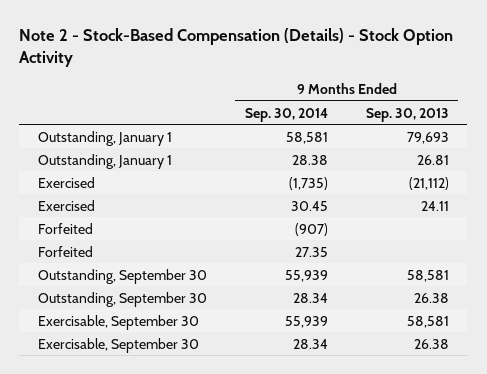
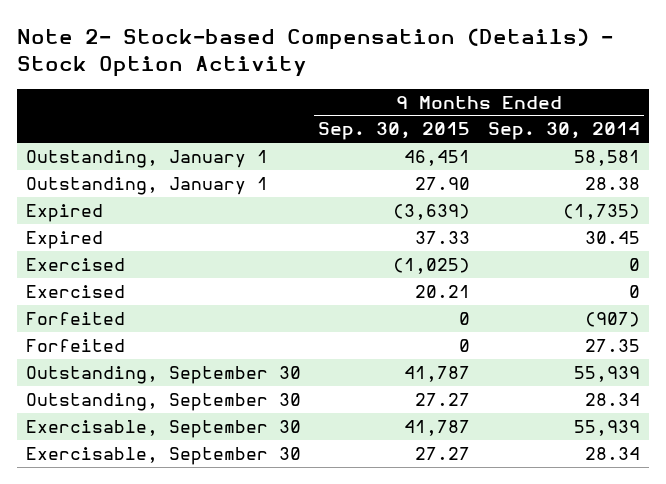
[19,28,454,68] Note 2 - Stock-Based Compensation (Details) - Stock Option Activity -> [16,28,613,78] Note 2- Stock-based Compensation (Details) - Stock Option Activity
[365,107,449,122] Sep. 30, 2013 -> none
none -> [318,122,471,141] Sep. 30, 2015
none -> [25,204,103,223] Expired
none -> [25,231,103,250] Expired
[288,176,328,190] (1,735) -> [629,258,641,272] 0
[290,200,328,211] 30.45 -> [629,285,641,299] 0

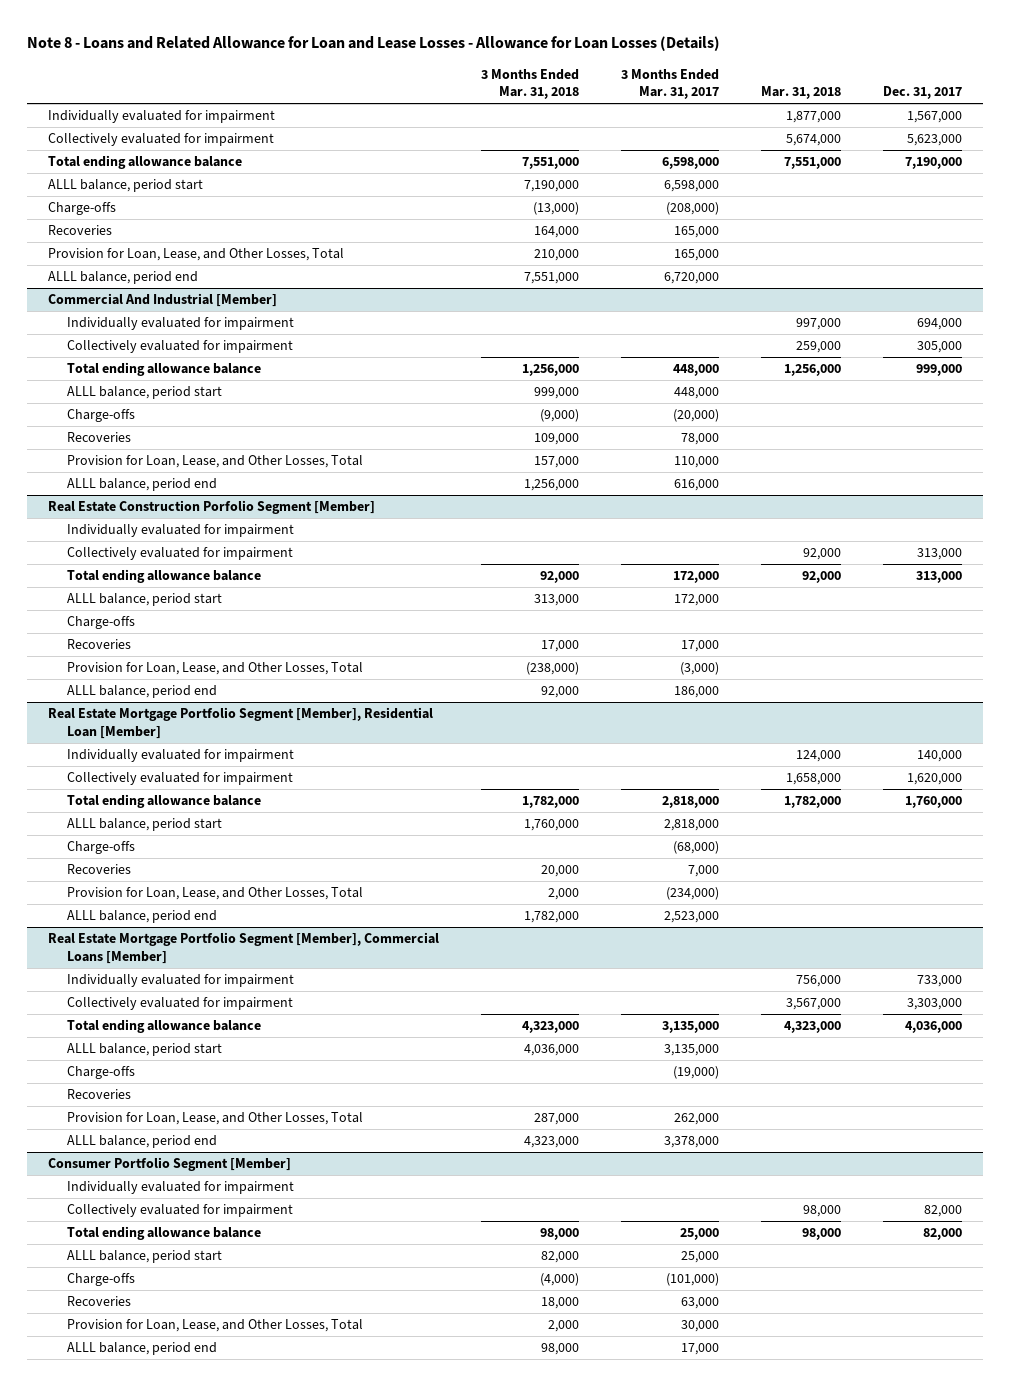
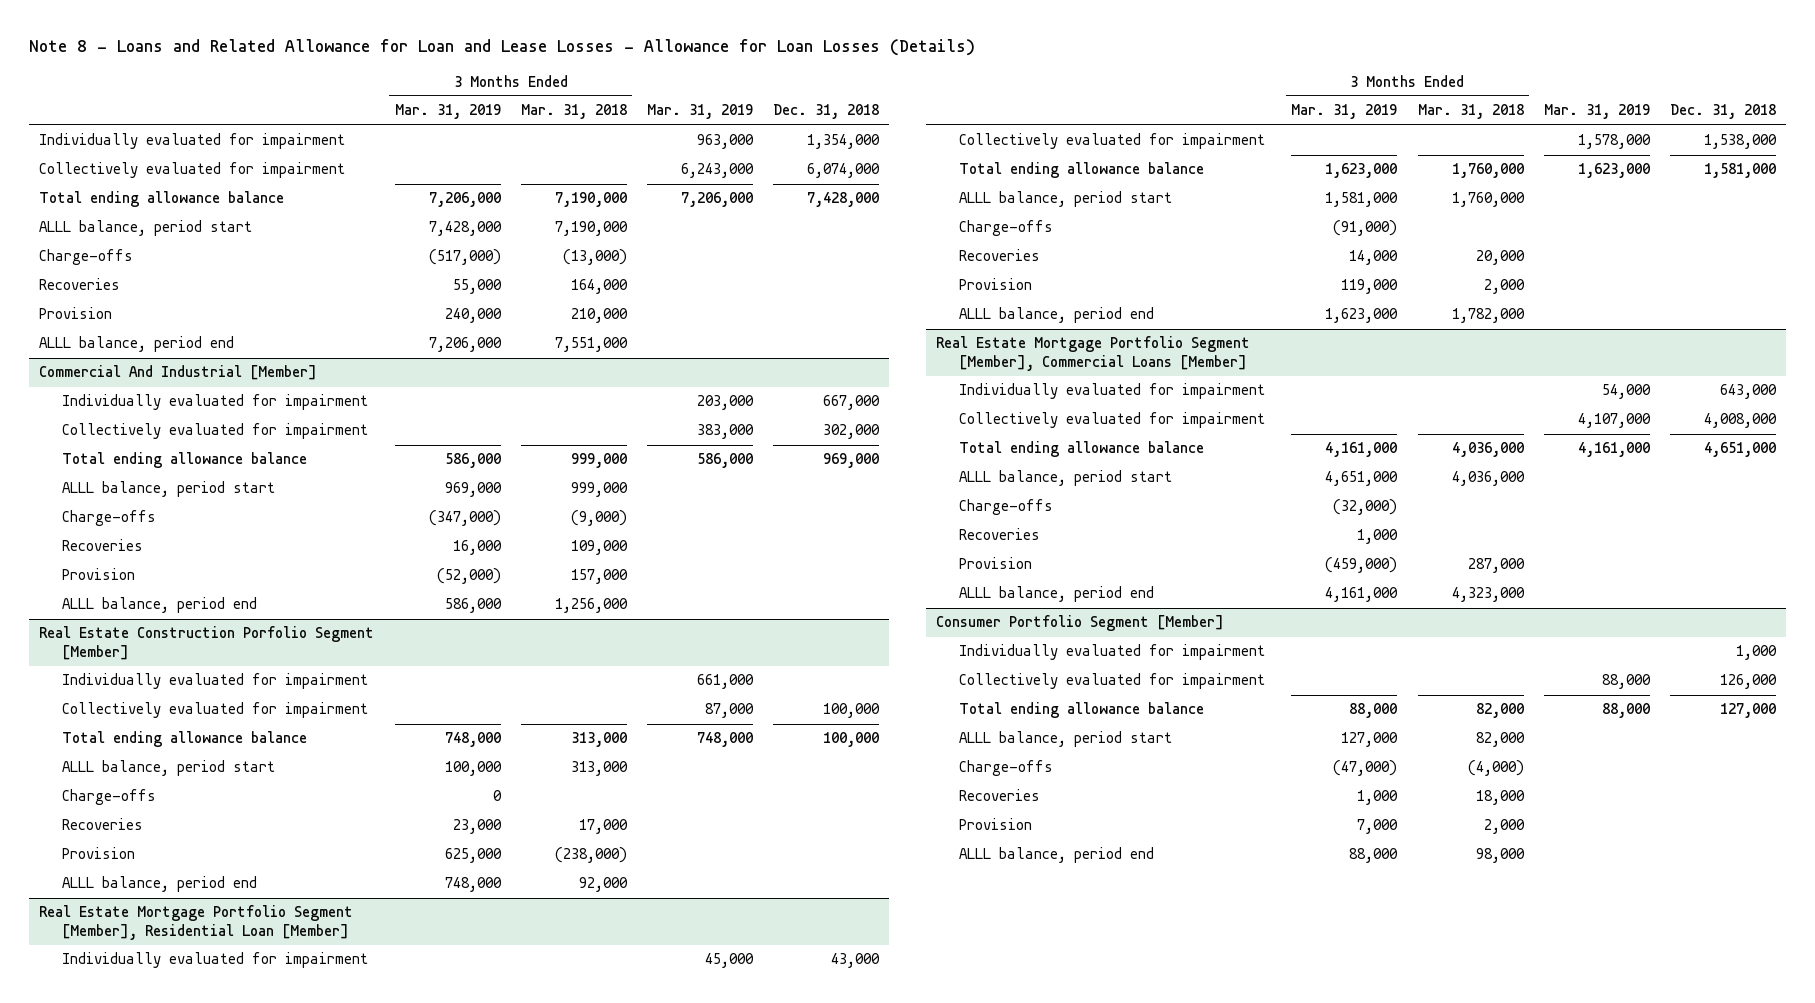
[620,68,719,100] 3 Months Ended Mar. 31, 2017 -> none
[760,86,841,100] Mar. 31, 2018 -> none
[882,86,962,100] Dec. 31, 2017 -> none
none -> [394,104,501,120] Mar. 31, 2019
none -> [646,104,753,120] Mar. 31, 2019
none -> [772,104,879,120] Dec. 31, 2018
[521,157,579,170] 7,551,000 -> [554,192,627,208] 7,190,000
[47,248,344,262] Provision for Loan, Lease, and Other Losses, Total -> [39,307,113,320] Provision
[521,364,579,377] 1,256,000 -> [570,453,627,469] 999,000
[66,455,363,469] Provision for Loan, Lease, and Other Losses, Total -> [61,568,135,581] Provision
[539,571,579,584] 92,000 -> [570,732,627,748] 313,000
[66,662,363,676] Provision for Loan, Lease, and Other Losses, Total -> [61,847,135,860] Provision
[521,796,579,809] 1,782,000 -> [1451,163,1524,179] 1,760,000
[66,887,363,901] Provision for Loan, Lease, and Other Losses, Total -> [958,278,1032,291] Provision
[521,1021,579,1034] 4,323,000 -> [1451,442,1524,458] 4,036,000
[66,1112,363,1126] Provision for Loan, Lease, and Other Losses, Total -> [958,557,1032,570] Provision
[539,1228,579,1241] 98,000 -> [1475,703,1524,719] 82,000
[66,1319,363,1333] Provision for Loan, Lease, and Other Losses, Total -> [958,818,1032,831] Provision

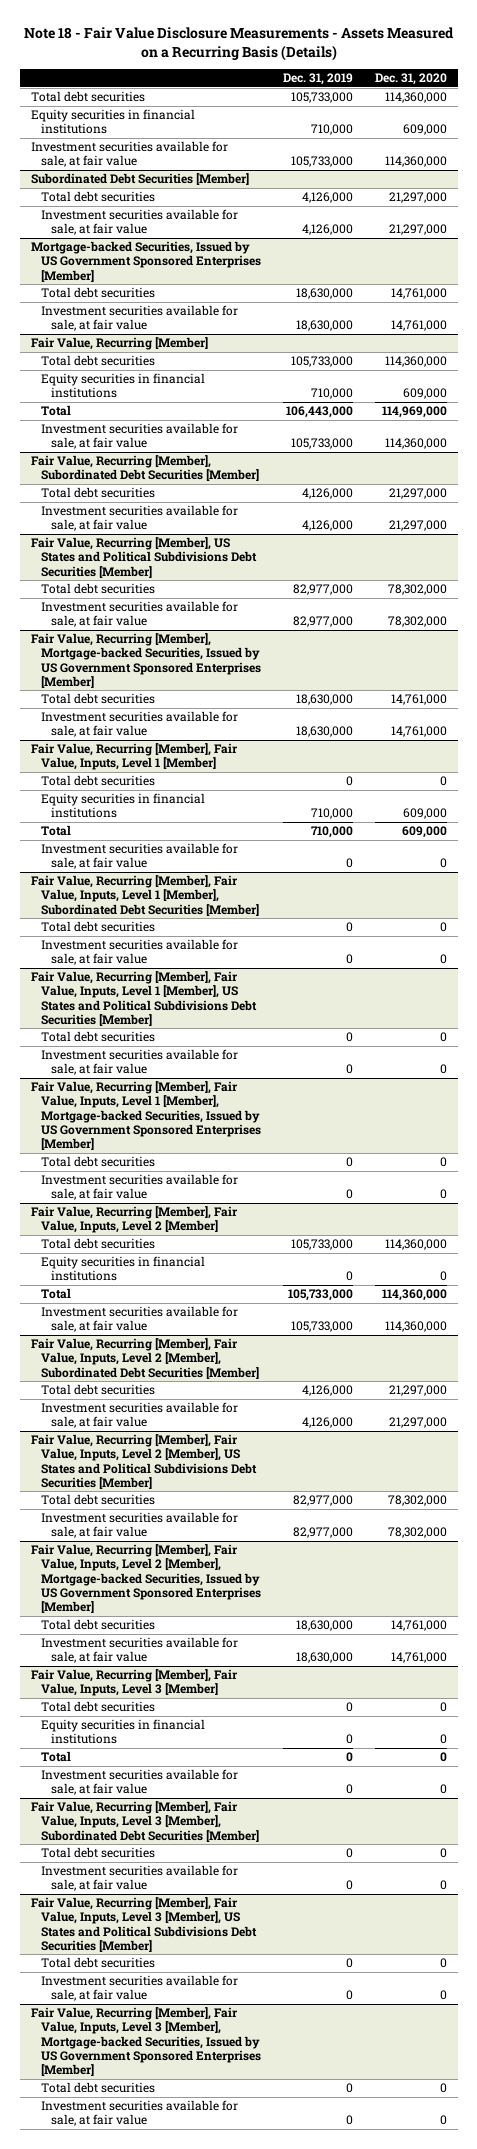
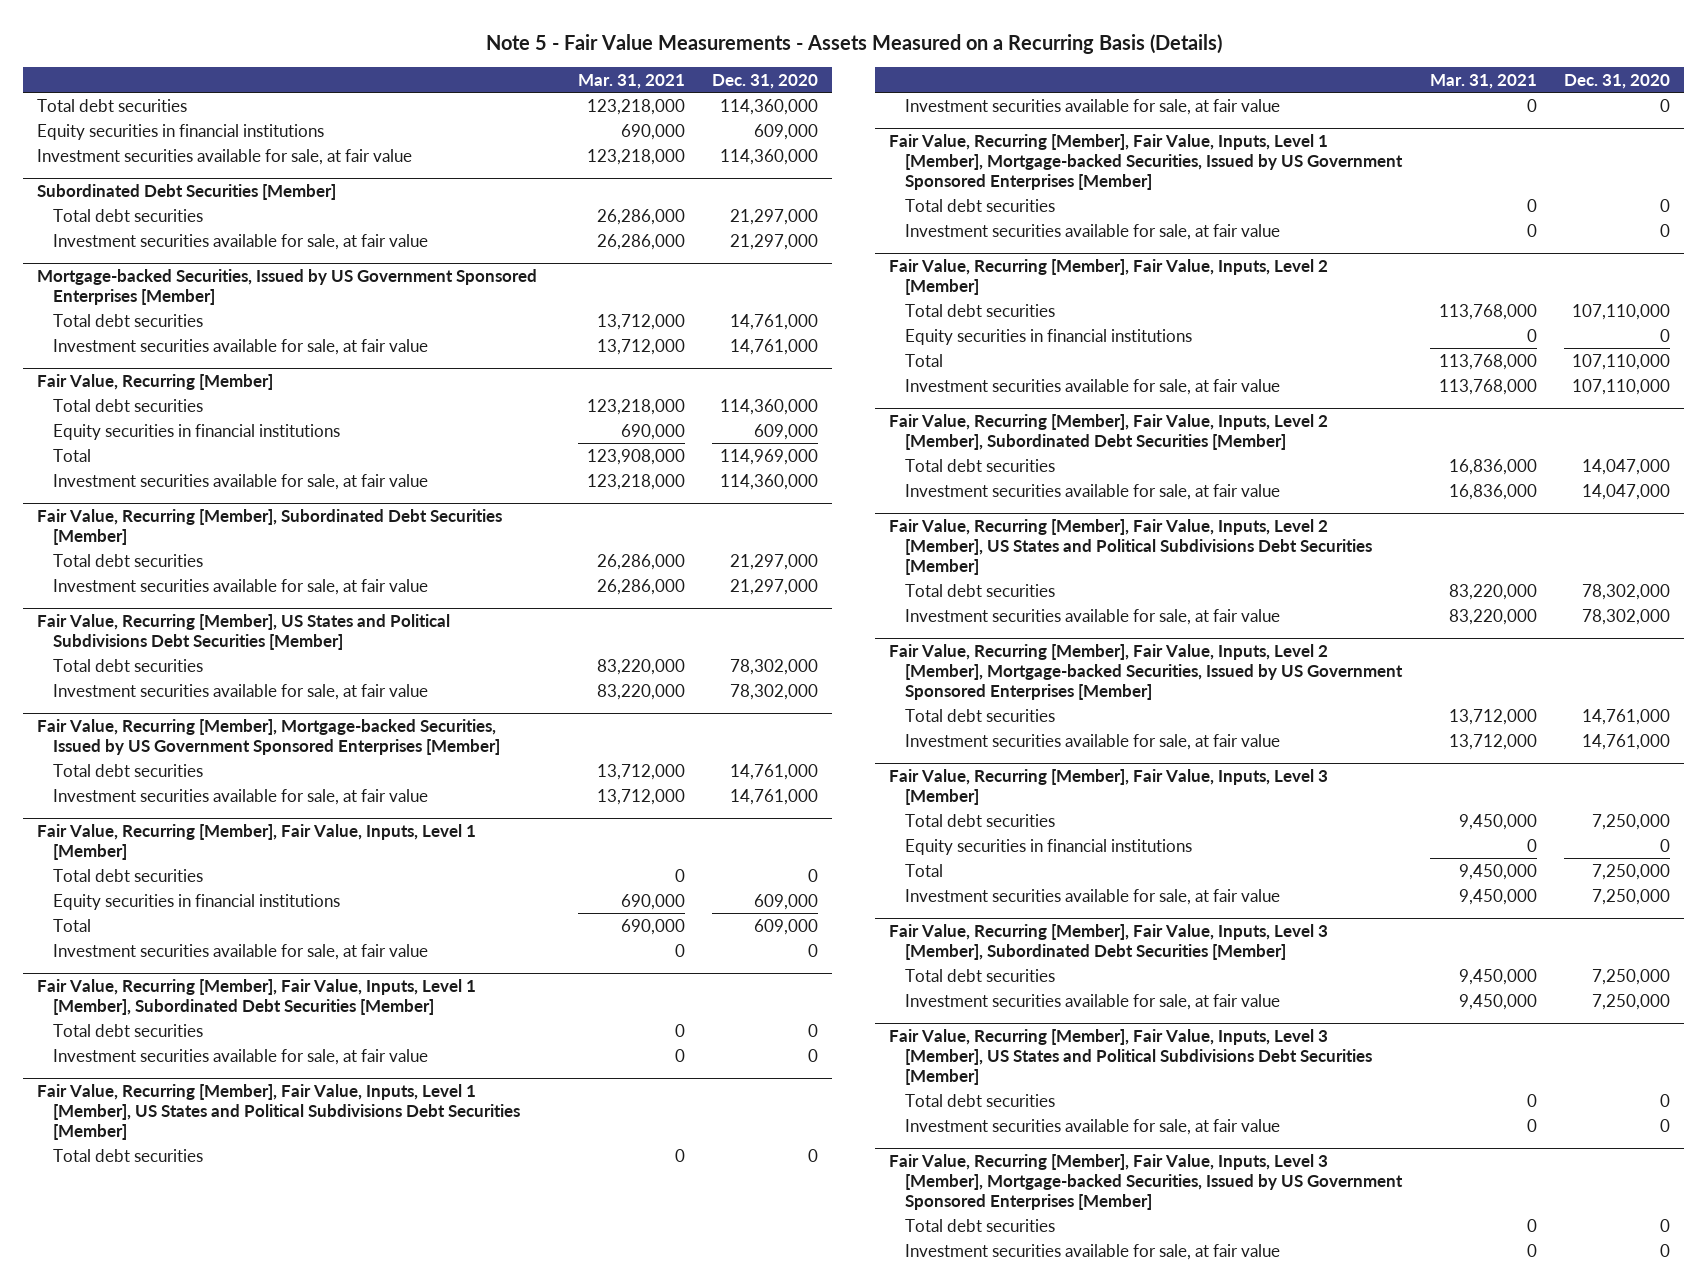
[23,27,454,61] Note 18 - Fair Value Disclosure Measurements - Assets Measured on a Recurring Basis (Details) -> [485,34,1222,55] Note 5 - Fair Value Measurements - Assets Measured on a Recurring Basis (Details)
[282,73,353,86] Dec. 31, 2019 -> none
none -> [577,73,685,89] Mar. 31, 2021
[384,1239,447,1251] 114,360,000 -> [1572,303,1671,320] 107,110,000
[381,1289,447,1302] 114,360,000 -> [1572,353,1671,370] 107,110,000
[384,1321,447,1333] 114,360,000 -> [1572,378,1671,395] 107,110,000
[388,1385,447,1397] 21,297,000 -> [1582,458,1671,475] 14,047,000
[388,1417,447,1429] 21,297,000 -> [1582,483,1671,500] 14,047,000
[439,1702,447,1713] 0 -> [1592,813,1671,830] 7,250,000
[439,1752,447,1763] 0 -> [1592,863,1671,880] 7,250,000
[439,1784,447,1795] 0 -> [1592,888,1671,905] 7,250,000
[439,1848,447,1859] 0 -> [1592,968,1671,985] 7,250,000
[439,1880,447,1891] 0 -> [1592,993,1671,1010] 7,250,000

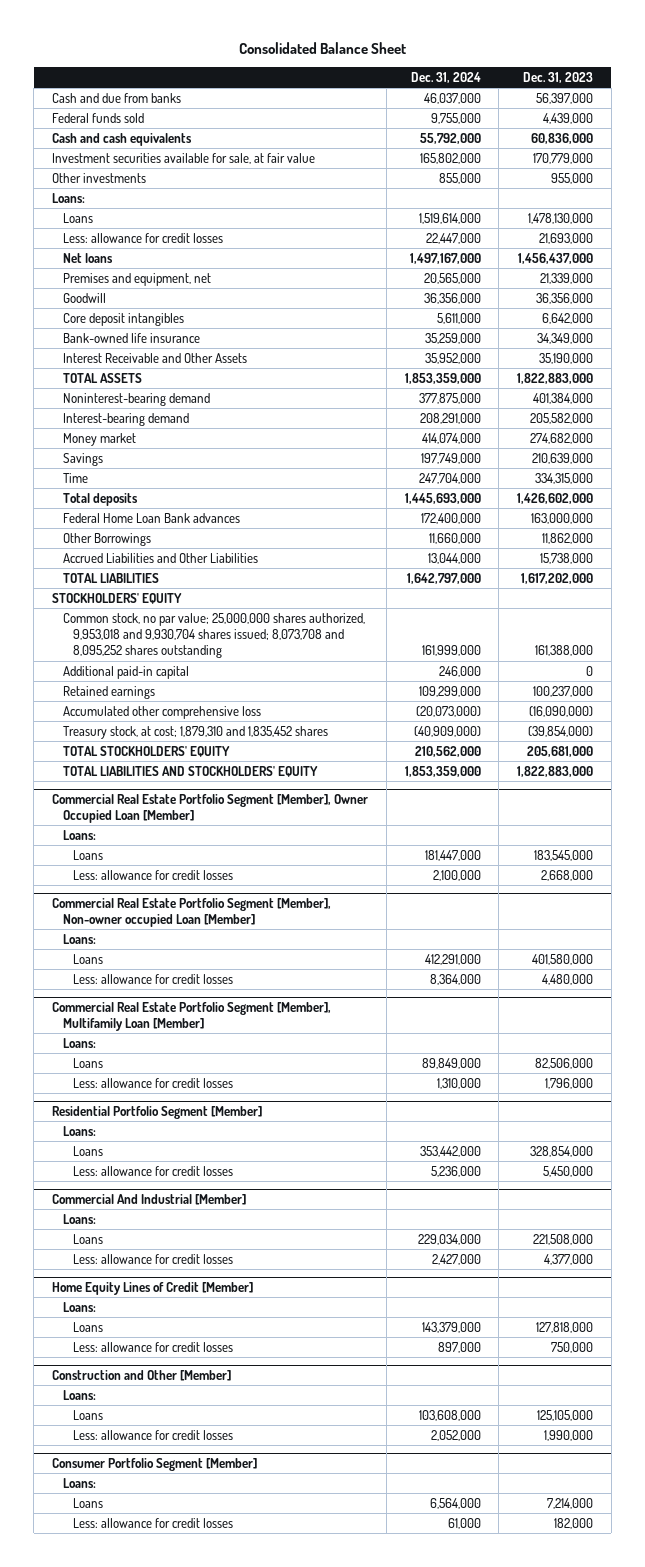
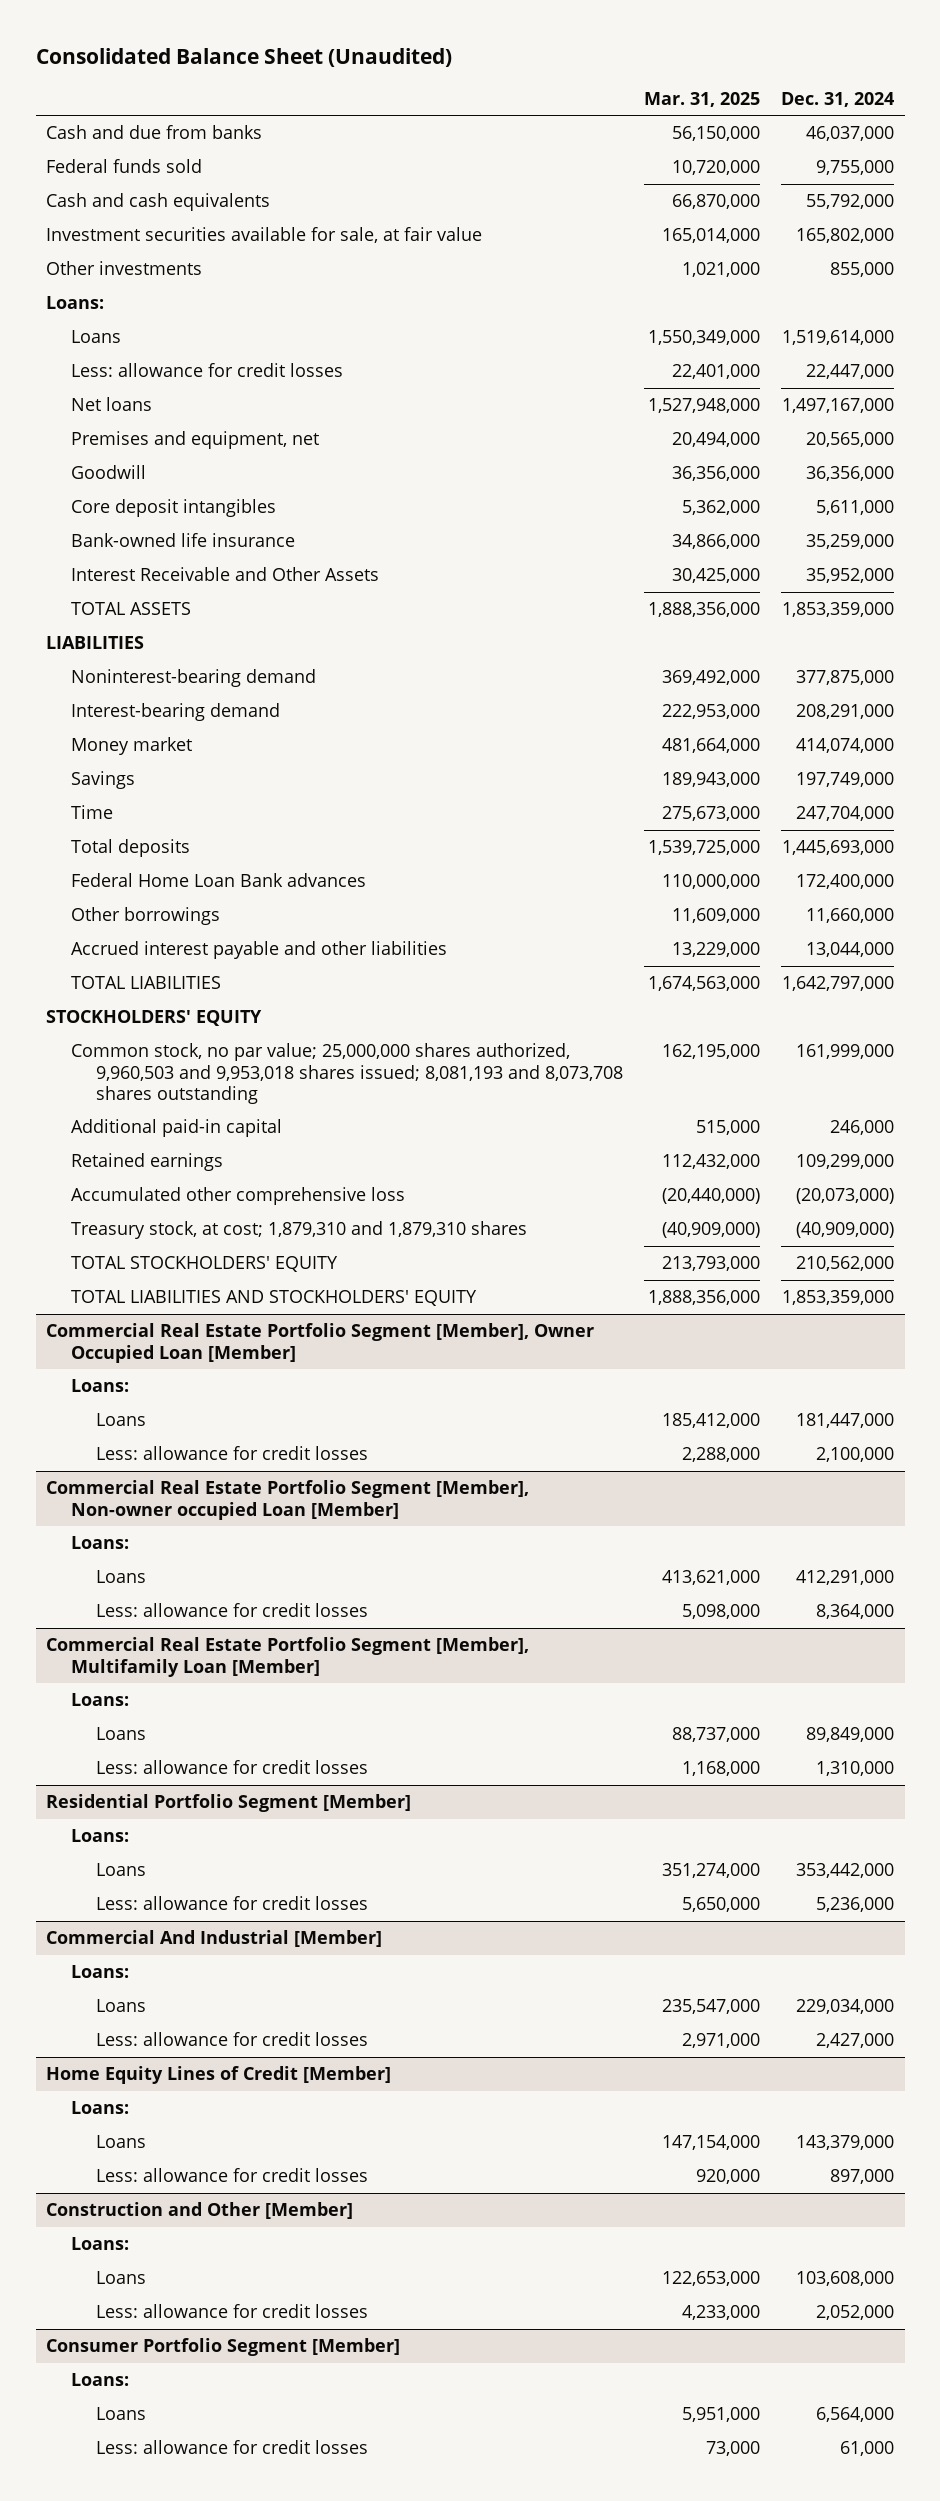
[238,42,406,55] Consolidated Balance Sheet -> [35,47,452,67] Consolidated Balance Sheet (Unaudited)
[522,71,593,83] Dec. 31, 2023 -> none
none -> [644,91,761,107] Mar. 31, 2025
none -> [46,636,145,650] LIABILITIES
[62,532,151,546] Other Borrowings -> [71,907,221,926] Other borrowings
[62,552,258,563] Accrued Liabilities and Other Liabilities -> [71,941,448,960] Accrued interest payable and other liabilities
[62,612,365,659] Common stock, no par value; 25,000,000 shares authorized, 9,953,018 and 9,930,704 shares issued; 8,073,708 and 8,095,252 shares outstanding -> [71,1043,624,1104] Common stock, no par value; 25,000,000 shares authorized, 9,960,503 and 9,953,018 shares issued; 8,081,193 and 8,073,708 shares outstanding
[62,725,328,739] Treasury stock, at cost; 1,879,310 and 1,835,452 shares -> [71,1221,528,1240] Treasury stock, at cost; 1,879,310 and 1,879,310 shares

